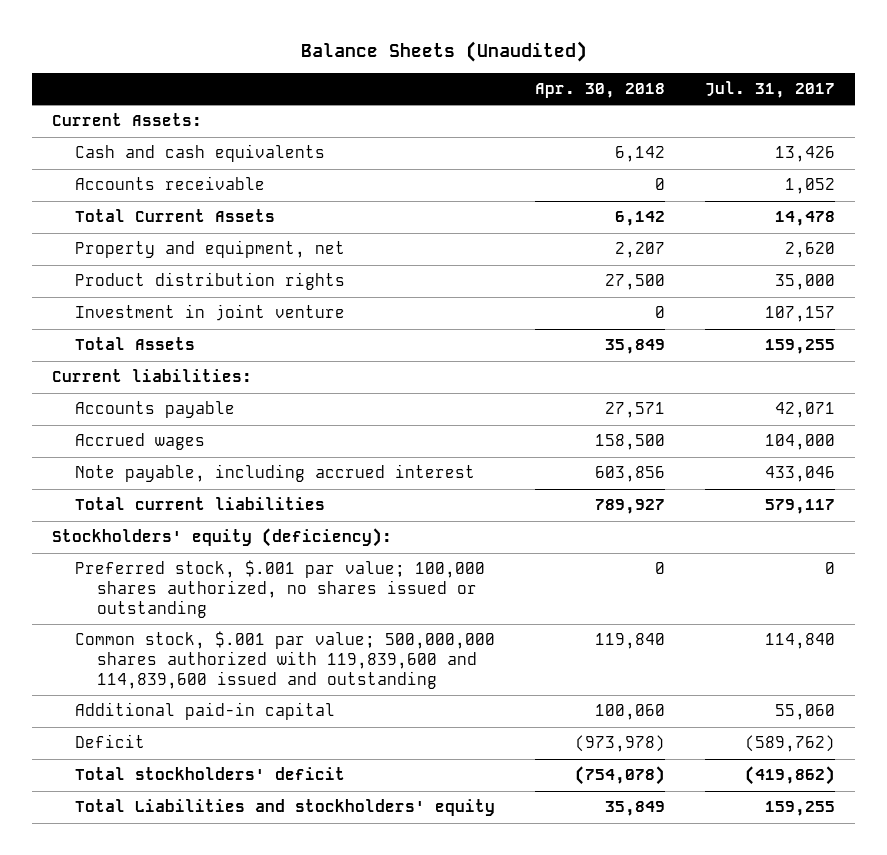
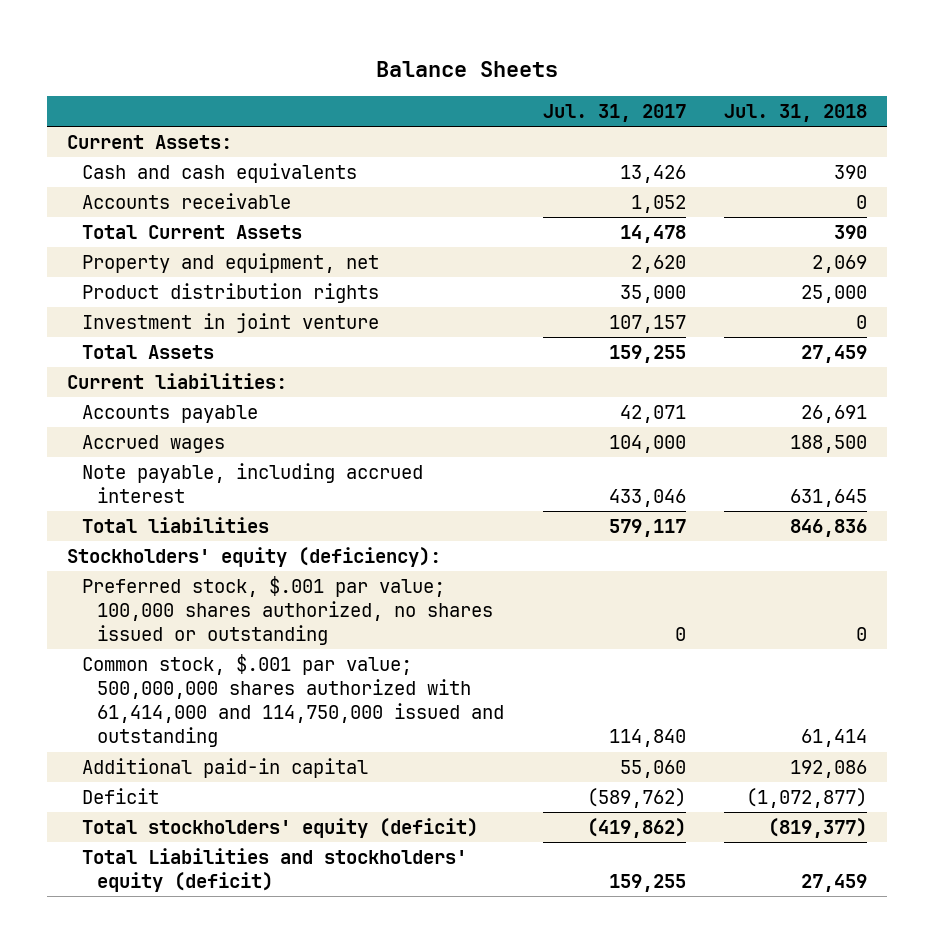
[300,40,587,62] Balance Sheets (Unaudited) -> [375,60,558,77] Balance Sheets
[534,83,665,99] Apr. 30, 2018 -> none
none -> [724,104,868,123] Jul. 31, 2018
[74,497,325,511] Total current liabilities -> [81,517,269,534] Total liabilities
[74,631,495,689] Common stock, $.001 par value; 500,000,000 shares authorized with 119,839,600 and 114,839,600 issued and outstanding -> [81,654,505,748] Common stock, $.001 par value; 500,000,000 shares authorized with 61,414,000 and 114,750,000 issued and outstanding
[74,767,345,781] Total stockholders' deficit -> [81,818,478,839] Total stockholders' equity (deficit)
[74,799,495,817] Total Liabilities and stockholders' equity -> [81,848,467,893] Total Liabilities and stockholders' equity (deficit)

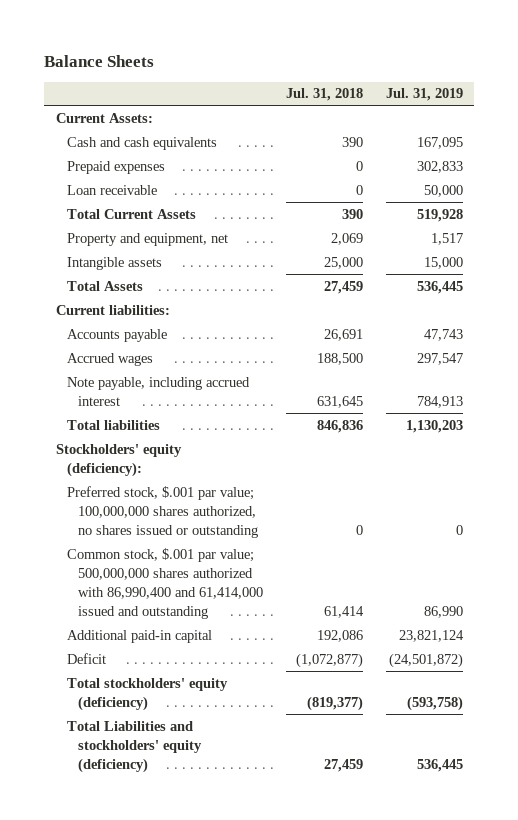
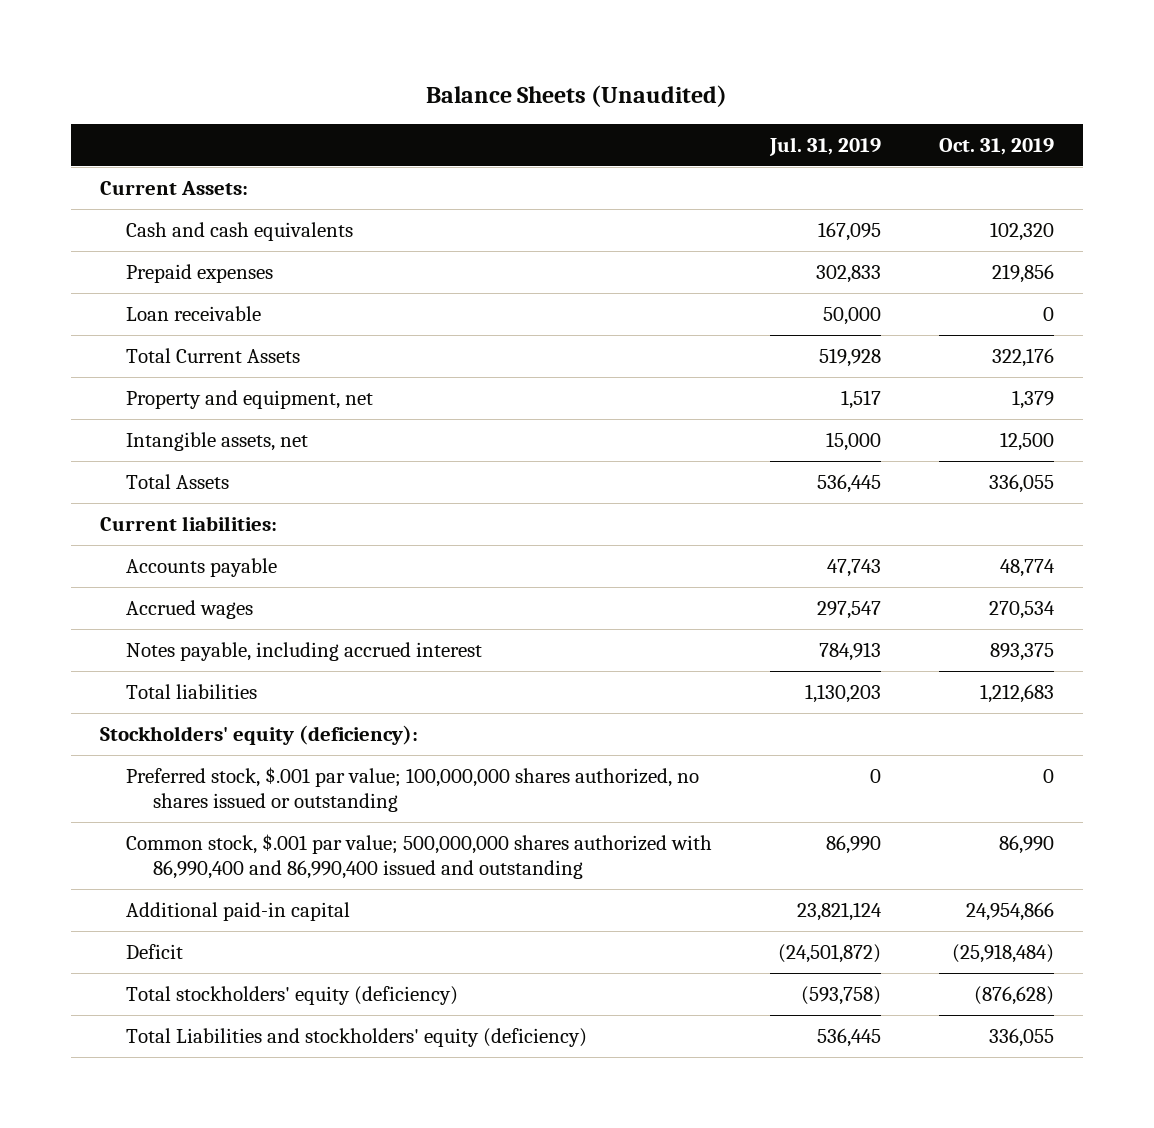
[44,54,155,67] Balance Sheets -> [426,85,728,108] Balance Sheets (Unaudited)
[285,88,363,102] Jul. 31, 2018 -> none
none -> [939,137,1055,155] Oct. 31, 2019
[66,256,162,270] Intangible assets -> [126,431,309,451] Intangible assets, net
[66,376,250,406] Note payable, including accrued interest -> [126,641,483,661] Notes payable, including accrued interest
[66,547,263,619] Common stock, $.001 par value; 500,000,000 shares authorized with 86,990,400 and 61,414,000 issued and outstanding -> [126,833,713,880] Common stock, $.001 par value; 500,000,000 shares authorized with 86,990,400 and 86,990,400 issued and outstanding

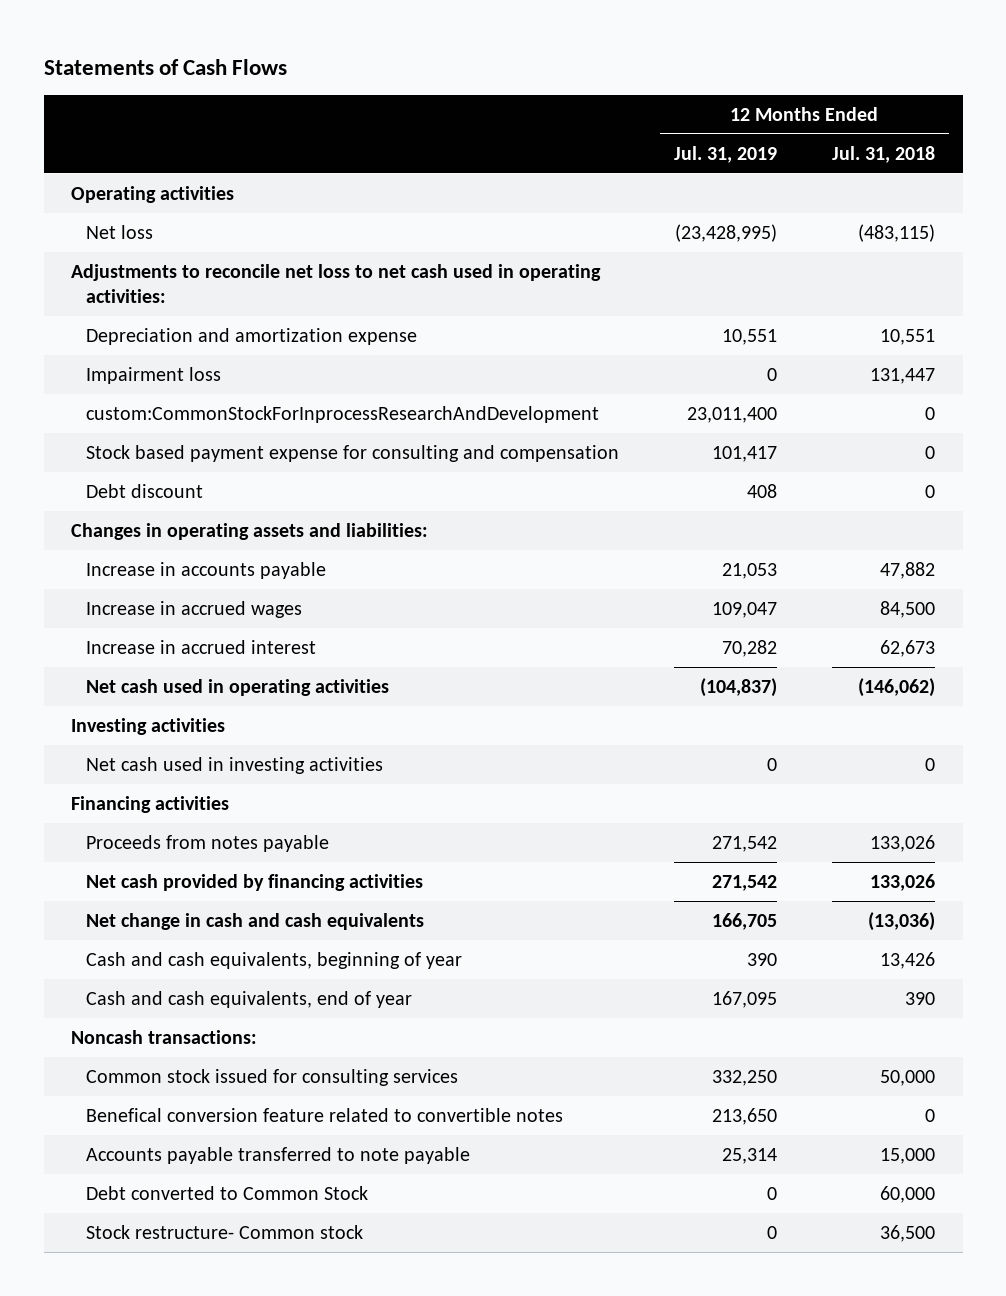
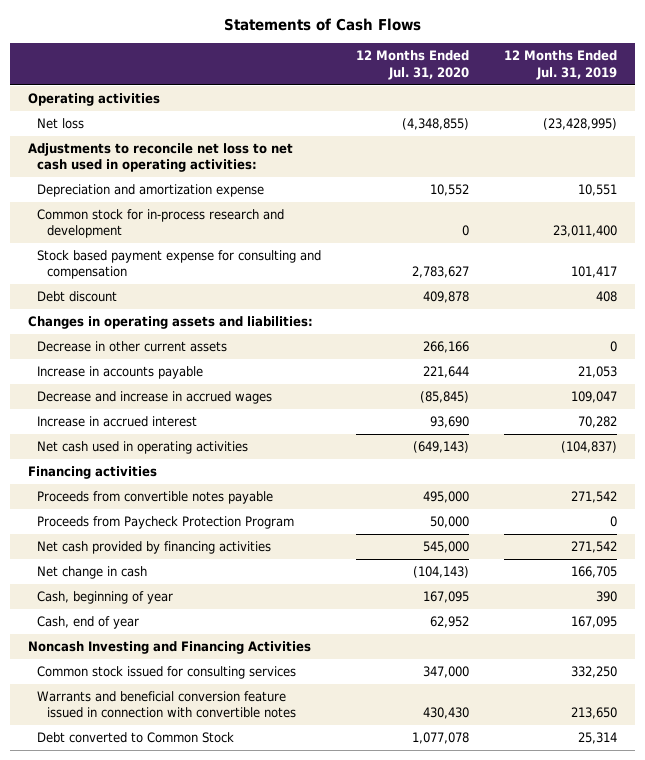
[831,145,935,163] Jul. 31, 2018 -> none
none -> [356,50,470,80] 12 Months Ended Jul. 31, 2020
[85,366,221,384] Impairment loss -> none
[85,405,599,423] custom:CommonStockForInprocessResearchAndDevelopment -> [37,209,285,239] Common stock for in-process research and development
none -> [37,341,228,353] Decrease in other current assets
[85,600,302,618] Increase in accrued wages -> [37,391,273,405] Decrease and increase in accrued wages
[71,717,226,735] Investing activities -> none
[85,756,383,774] Net cash used in investing activities -> none
[85,834,329,852] Proceeds from notes payable -> [37,491,274,505] Proceeds from convertible notes payable
none -> [37,516,295,530] Proceeds from Paycheck Protection Program
[85,912,424,930] Net change in cash and cash equivalents -> [37,566,148,580] Net change in cash
[85,951,462,969] Cash and cash equivalents, beginning of year -> [37,591,174,605] Cash, beginning of year
[85,990,412,1008] Cash and cash equivalents, end of year -> [37,616,140,630] Cash, end of year
[71,1029,258,1044] Noncash transactions: -> [27,641,311,655] Noncash Investing and Financing Activities
[85,1146,470,1164] Accounts payable transferred to note payable -> none
[85,1224,363,1239] Stock restructure- Common stock -> none
[85,1107,563,1122] Benefical conversion feature related to convertible notes -> [37,691,296,719] Warrants and beneficial conversion feature issued in connection with convertible notes
[766,1186,777,1200] 0 -> [578,732,618,745] 25,314

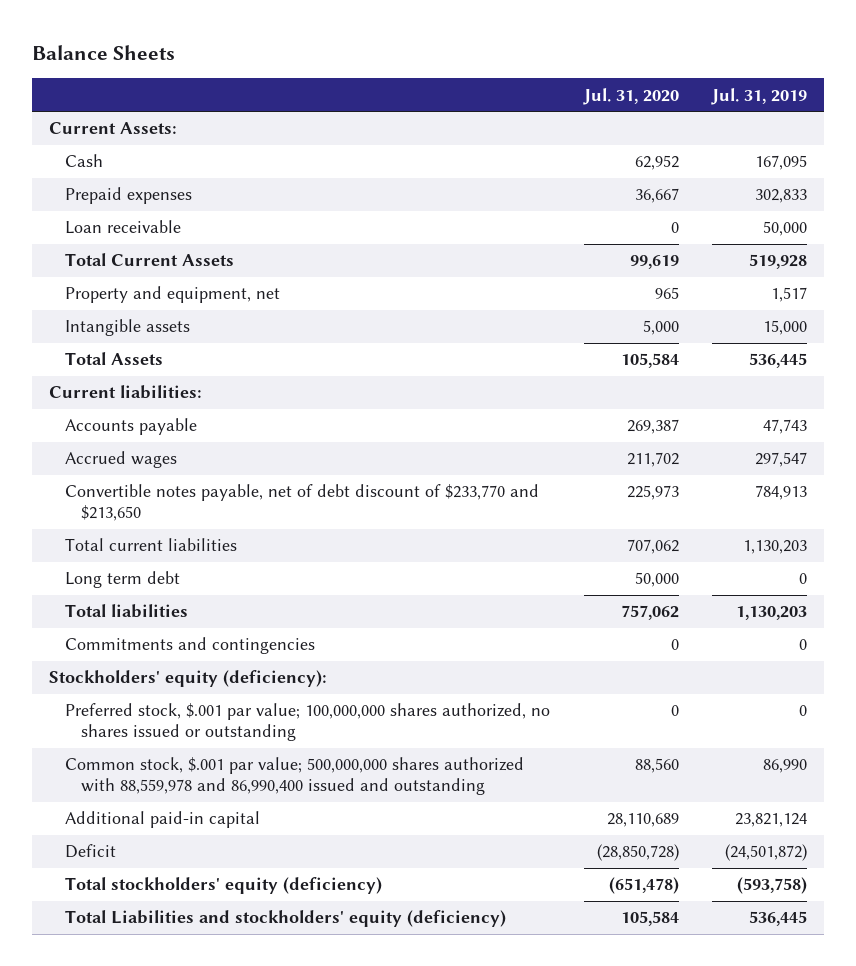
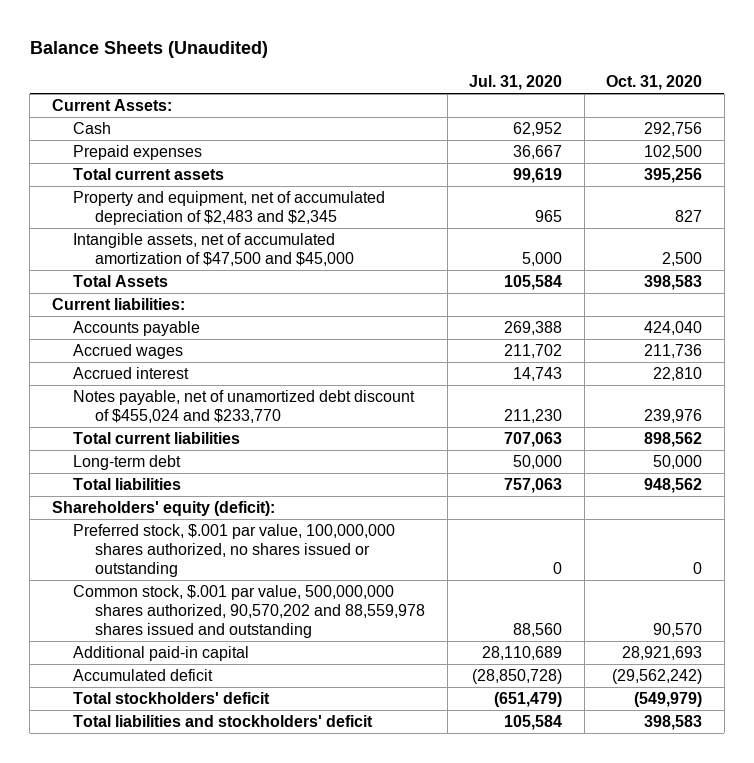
[32,45,176,61] Balance Sheets -> [29,41,268,59] Balance Sheets (Unaudited)
[711,87,808,105] Jul. 31, 2019 -> none
none -> [606,74,703,90] Oct. 31, 2020
[65,220,182,235] Loan receivable -> none
[65,319,191,337] Intangible assets -> none
[65,253,235,267] Total Current Assets -> [73,168,225,181] Total current assets
[65,286,281,304] Property and equipment, net -> [73,191,386,226] Property and equipment, net of accumulated depreciation of $2,483 and $2,345
none -> [73,233,355,267] Intangible assets, net of accumulated amortization of $47,500 and $45,000
[626,419,679,435] 269,387 -> [504,321,563,336] 269,388
[65,637,316,655] Commitments and contingencies -> none
none -> [73,367,190,380] Accrued interest
[65,484,540,522] Convertible notes payable, net of debt discount of $233,770 and $213,650 -> [73,390,416,424] Notes payable, net of unamortized debt discount of $455,024 and $233,770
[626,485,679,501] 225,973 -> [504,409,563,424] 211,230
[626,539,679,555] 707,062 -> [504,432,563,448] 707,063
[65,571,181,589] Long term debt -> [73,455,182,471] Long-term debt
[620,605,679,621] 757,062 -> [504,478,563,494] 757,063
[49,670,328,688] Stockholders' equity (deficiency): -> [51,501,275,517] Shareholders' equity (deficit):
[65,703,551,742] Preferred stock, $.001 par value; 100,000,000 shares authorized, no shares issued or outstanding -> [73,524,396,578] Preferred stock, $.001 par value, 100,000,000 shares authorized, no shares issued or outstanding
[65,757,525,796] Common stock, $.001 par value; 500,000,000 shares authorized with 88,559,978 and 86,990,400 issued and outstanding -> [73,585,426,639] Common stock, $.001 par value, 500,000,000 shares authorized, 90,570,202 and 88,559,978 shares issued and outstanding
[65,844,117,859] Deficit -> [73,669,214,682] Accumulated deficit
[65,877,383,895] Total stockholders' equity (deficiency) -> [73,692,271,705] Total stockholders' deficit
[608,877,679,895] (651,478) -> [494,692,563,708] (651,479)
[65,910,507,928] Total Liabilities and stockholders' equity (deficiency) -> [73,715,374,728] Total liabilities and stockholders' deficit

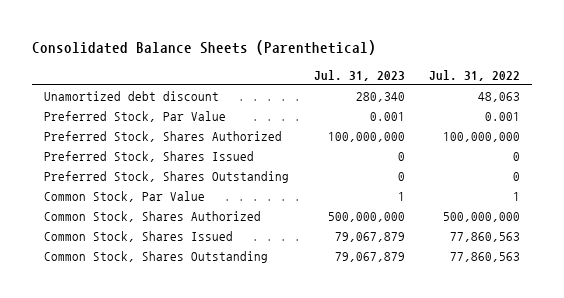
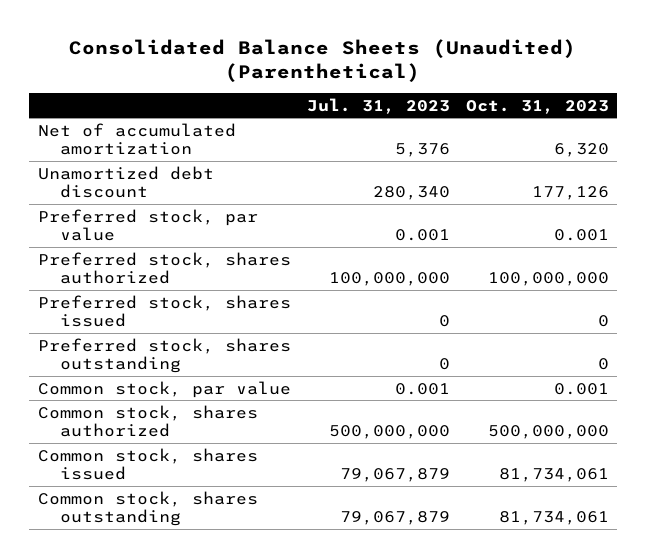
[32,39,377,55] Consolidated Balance Sheets (Parenthetical) -> [69,38,577,82] Consolidated Balance Sheets (Unaudited) (Parenthetical)
[428,69,520,81] Jul. 31, 2022 -> none
none -> [465,99,609,114] Oct. 31, 2023
none -> [37,122,236,155] Net of accumulated amortization
[44,111,227,123] Preferred Stock, Par Value -> [37,208,258,241] Preferred stock, par value
[44,131,283,143] Preferred Stock, Shares Authorized -> [37,251,291,284] Preferred stock, shares authorized
[44,151,255,163] Preferred Stock, Shares Issued -> [37,294,291,327] Preferred stock, shares issued
[44,171,290,184] Preferred Stock, Shares Outstanding -> [37,337,291,373] Preferred stock, shares outstanding
[44,191,206,203] Common Stock, Par Value -> [37,380,291,398] Common stock, par value
[397,192,405,202] 1 -> [394,382,450,395] 0.001
[44,211,262,223] Common Stock, Shares Authorized -> [37,404,258,437] Common stock, shares authorized
[44,231,234,243] Common Stock, Shares Issued -> [37,447,258,480] Common stock, shares issued
[44,251,269,264] Common Stock, Shares Outstanding -> [37,490,258,526] Common stock, shares outstanding

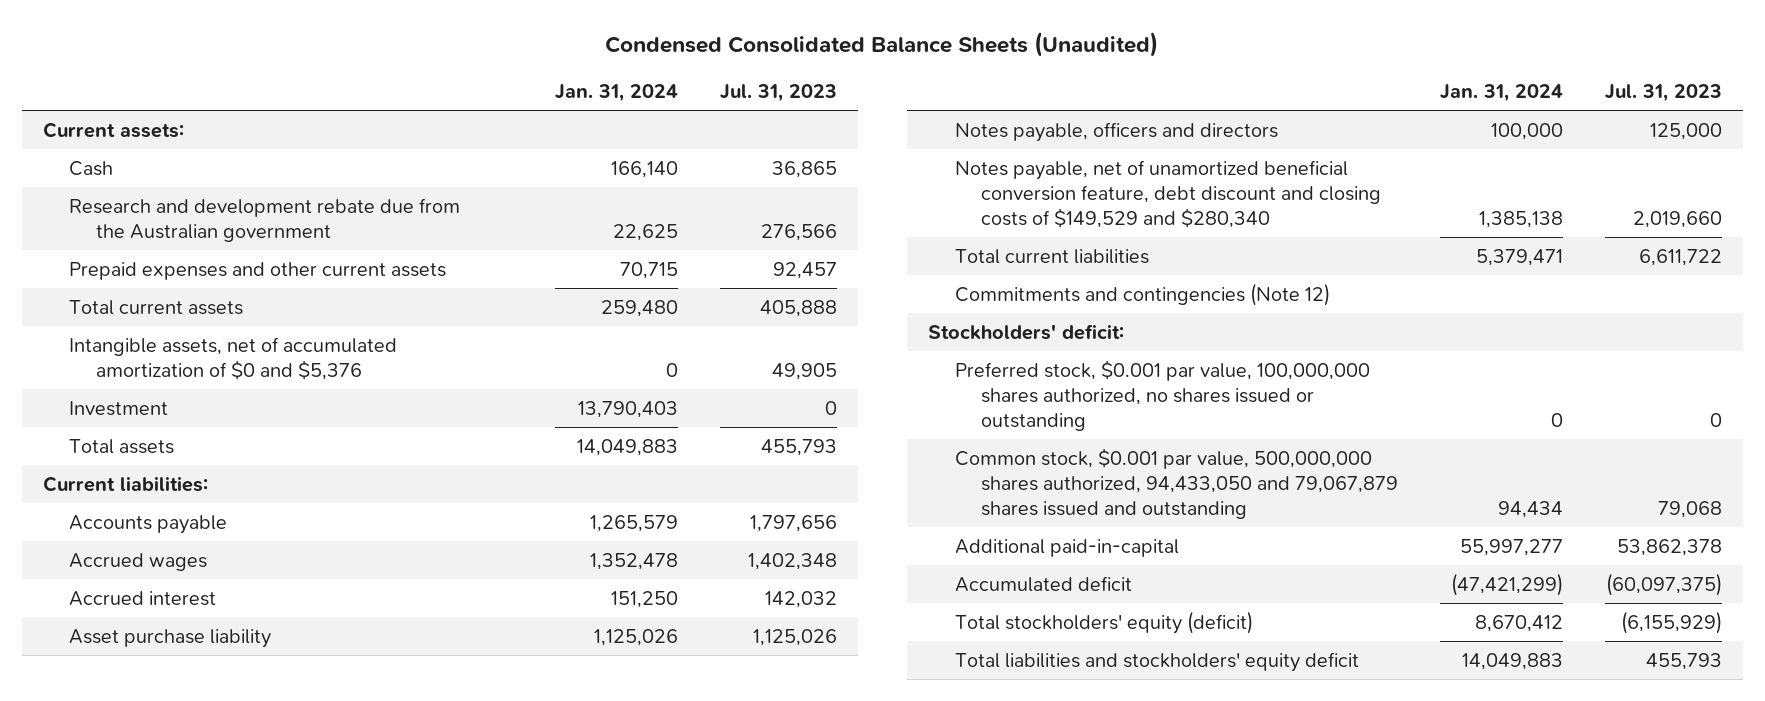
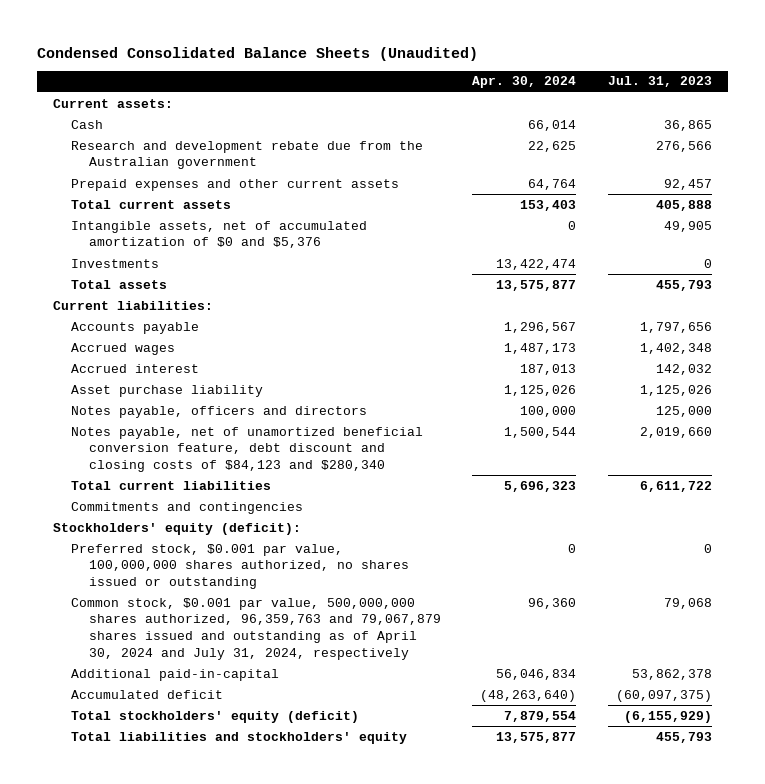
[554,83,678,102] Jan. 31, 2024 -> none
none -> [472,76,577,89] Apr. 30, 2024
[69,400,169,416] Investment -> [70,258,159,268] Investments
[954,159,1382,228] Notes payable, net of unamortized beneficial conversion feature, debt discount and closing costs of $149,529 and $280,340 -> [70,426,423,473] Notes payable, net of unamortized beneficial conversion feature, debt discount and closing costs of $84,123 and $280,340
[954,282,1330,306] Commitments and contingencies (Note 12) -> [70,501,303,514] Commitments and contingencies
[928,323,1125,340] Stockholders' deficit: -> [53,522,302,535] Stockholders' equity (deficit):
[954,447,1399,519] Common stock, $0.001 par value, 500,000,000 shares authorized, 94,433,050 and 79,067,879 shares issued and outstanding -> [70,597,441,660] Common stock, $0.001 par value, 500,000,000 shares authorized, 96,359,763 and 79,067,879 shares issued and outstanding as of April 30, 2024 and July 31, 2024, respectively
[954,651,1359,672] Total liabilities and stockholders' equity deficit -> [70,731,407,744] Total liabilities and stockholders' equity

